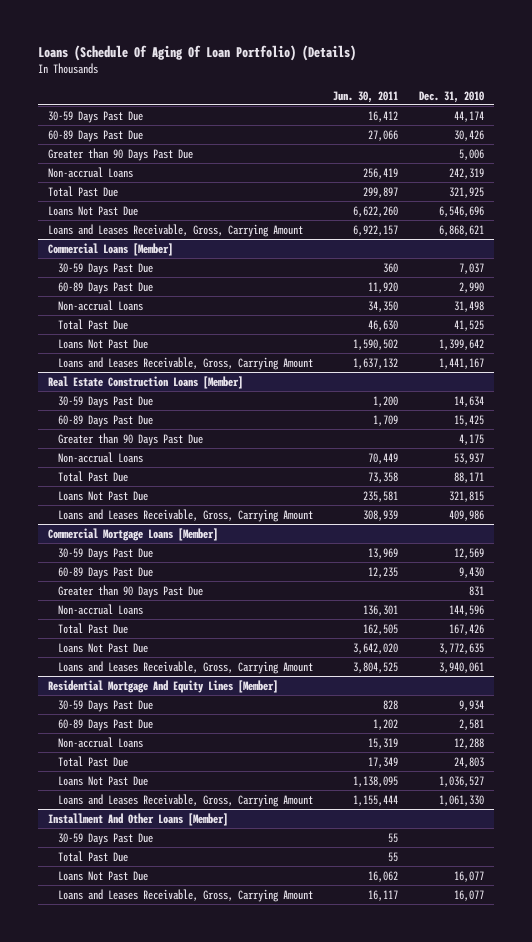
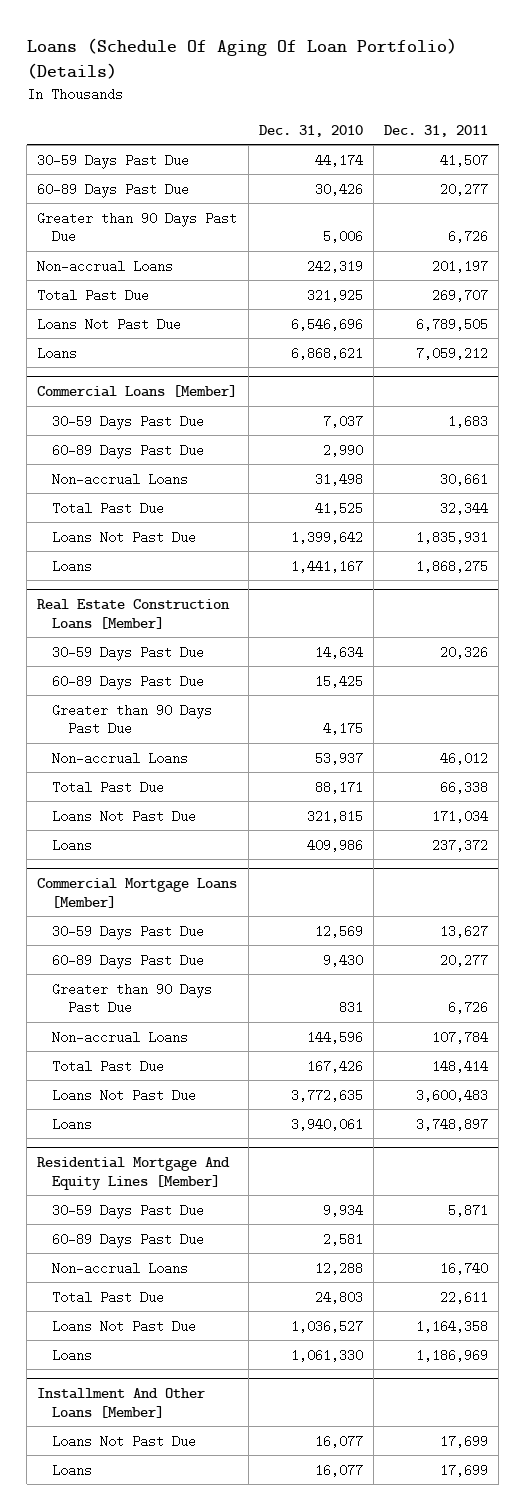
[333,90,399,103] Jun. 30, 2011 -> none
none -> [384,124,489,137] Dec. 31, 2011
[48,223,304,237] Loans and Leases Receivable, Gross, Carrying Amount -> [37,346,78,360] Loans
[57,356,313,370] Loans and Leases Receivable, Gross, Carrying Amount -> [52,559,93,573] Loans
[57,508,313,522] Loans and Leases Receivable, Gross, Carrying Amount -> [52,838,93,852] Loans
[57,660,313,674] Loans and Leases Receivable, Gross, Carrying Amount -> [52,1117,93,1131] Loans
[57,793,313,807] Loans and Leases Receivable, Gross, Carrying Amount -> [52,1348,93,1362] Loans
[57,832,153,845] 30-59 Days Past Due -> none
[57,850,128,862] Total Past Due -> none
[57,888,313,902] Loans and Leases Receivable, Gross, Carrying Amount -> [52,1463,93,1477] Loans

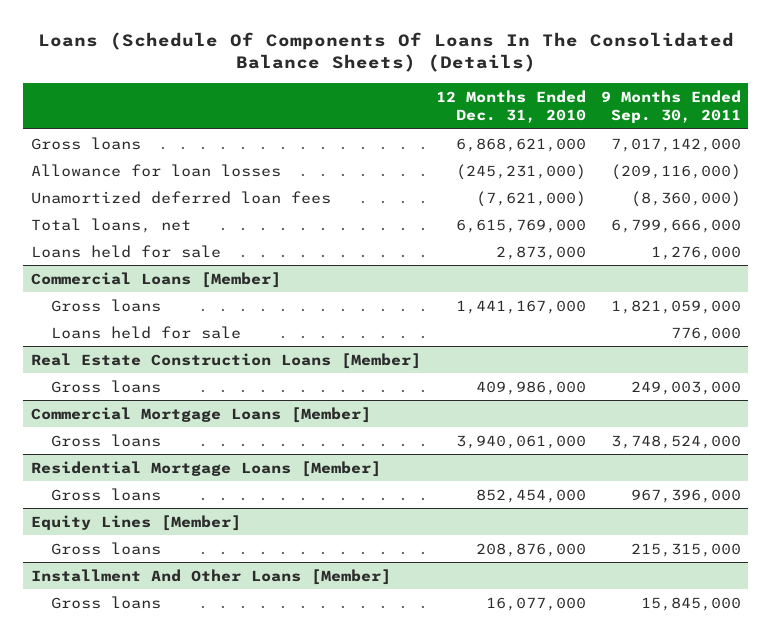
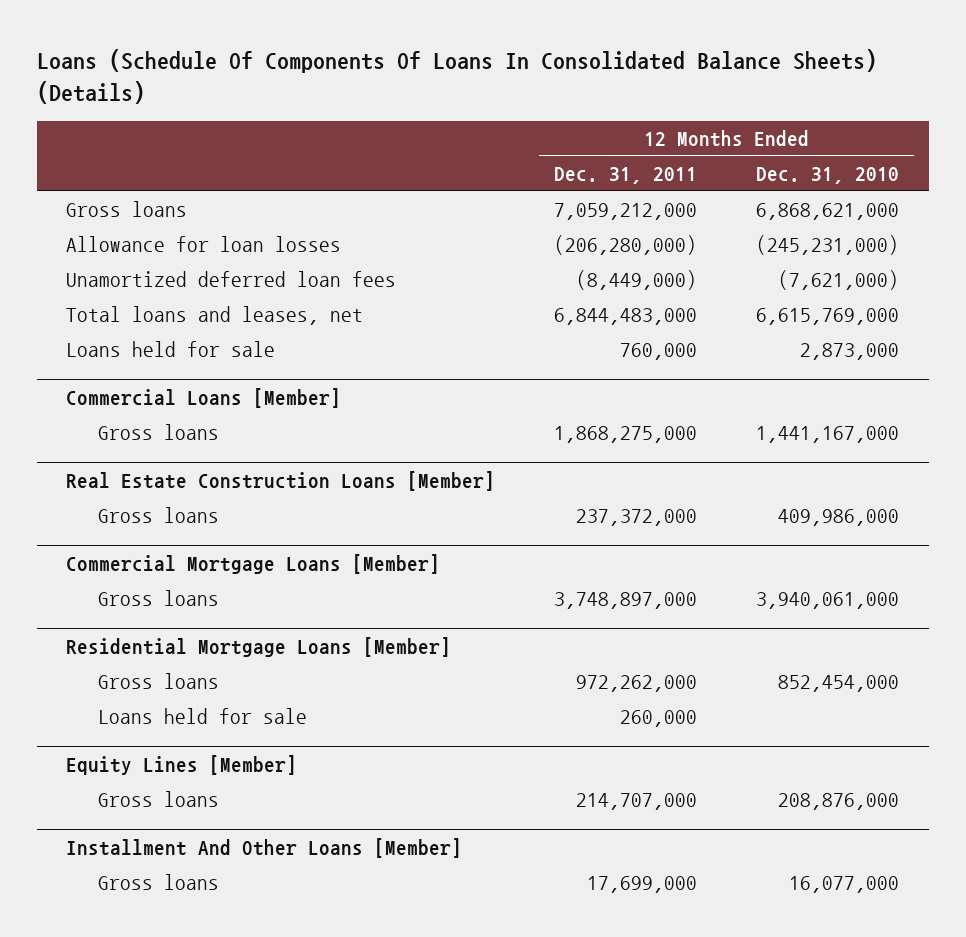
[37,31,734,73] Loans (Schedule Of Components Of Loans In The Consolidated Balance Sheets) (Details) -> [36,49,877,105] Loans (Schedule Of Components Of Loans In Consolidated Balance Sheets) (Details)
[600,89,741,124] 9 Months Ended Sep. 30, 2011 -> none
none -> [554,166,698,184] Dec. 31, 2011
[30,217,191,233] Total loans, net -> [66,306,364,326] Total loans and leases, net
[51,325,242,339] Loans held for sale -> none
none -> [98,708,308,725] Loans held for sale

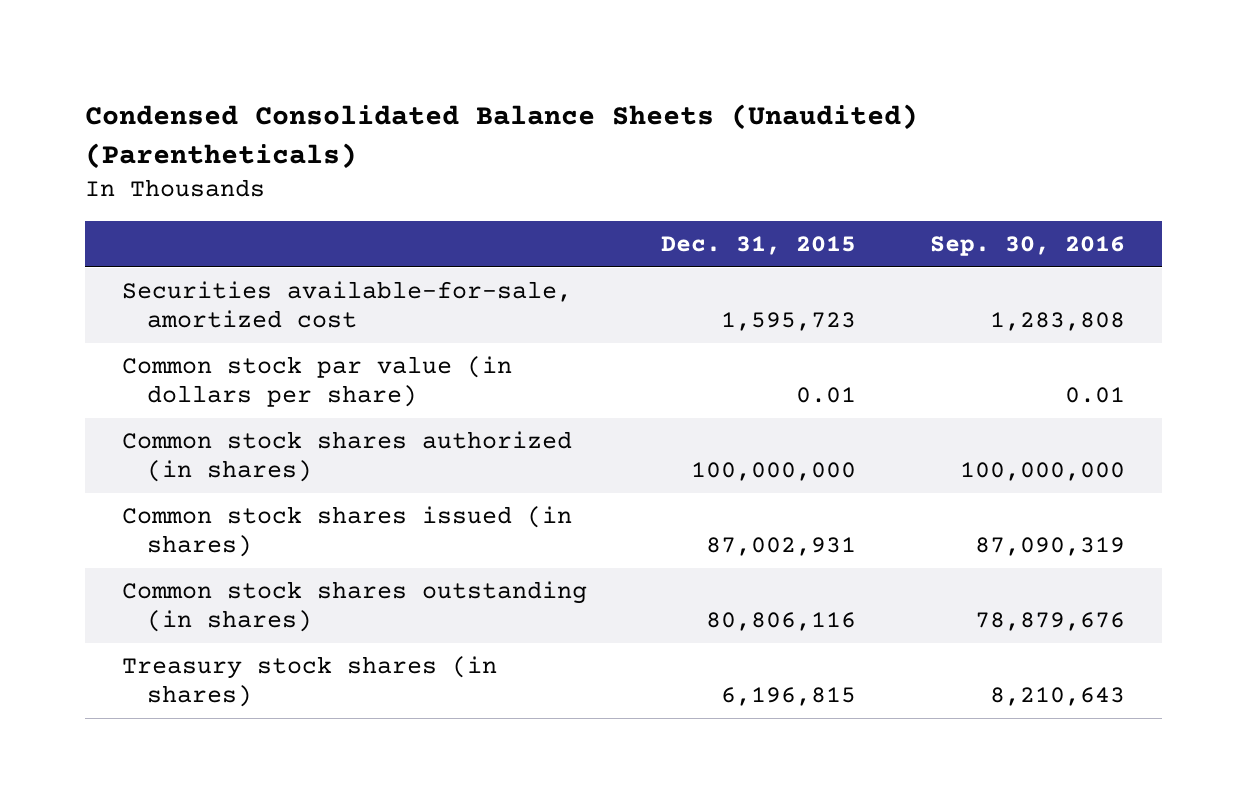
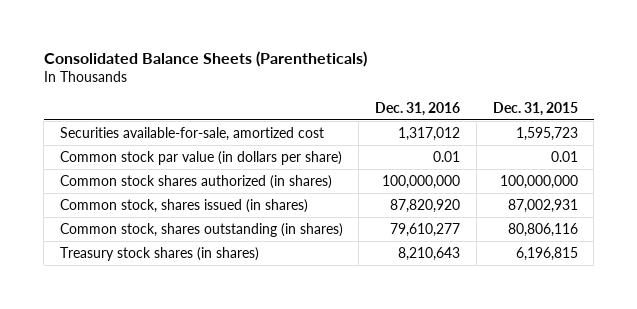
[85,104,919,169] Condensed Consolidated Balance Sheets (Unaudited) (Parentheticals) -> [43,51,367,68] Consolidated Balance Sheets (Parentheticals)
[930,236,1126,257] Sep. 30, 2016 -> none
none -> [375,101,461,116] Dec. 31, 2016
[122,505,573,558] Common stock shares issued (in shares) -> [59,198,308,213] Common stock, shares issued (in shares)
[122,580,588,633] Common stock shares outstanding (in shares) -> [59,222,343,237] Common stock, shares outstanding (in shares)

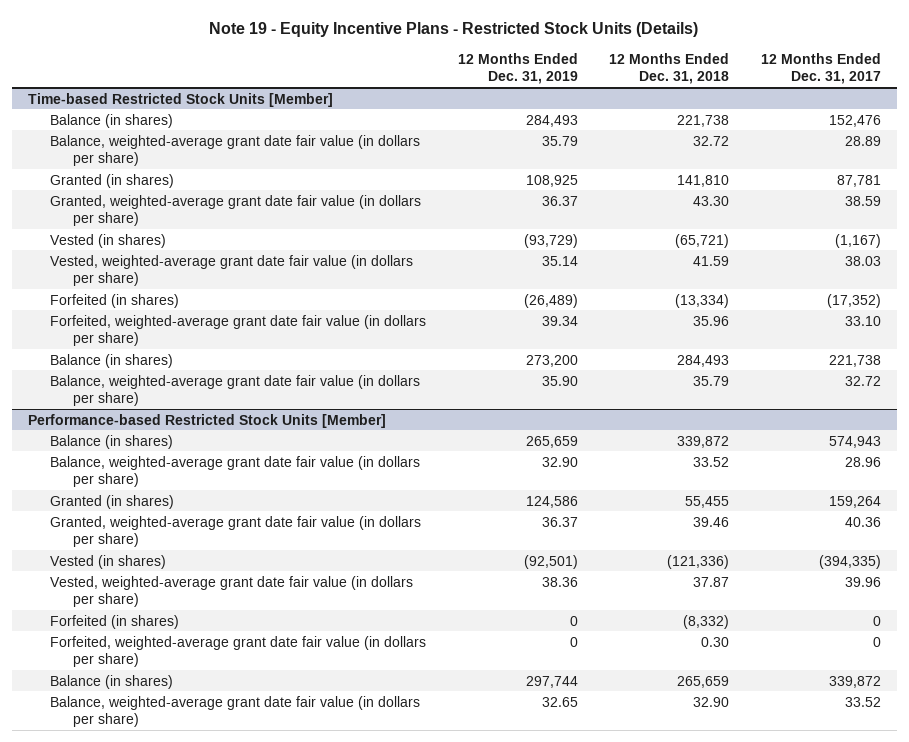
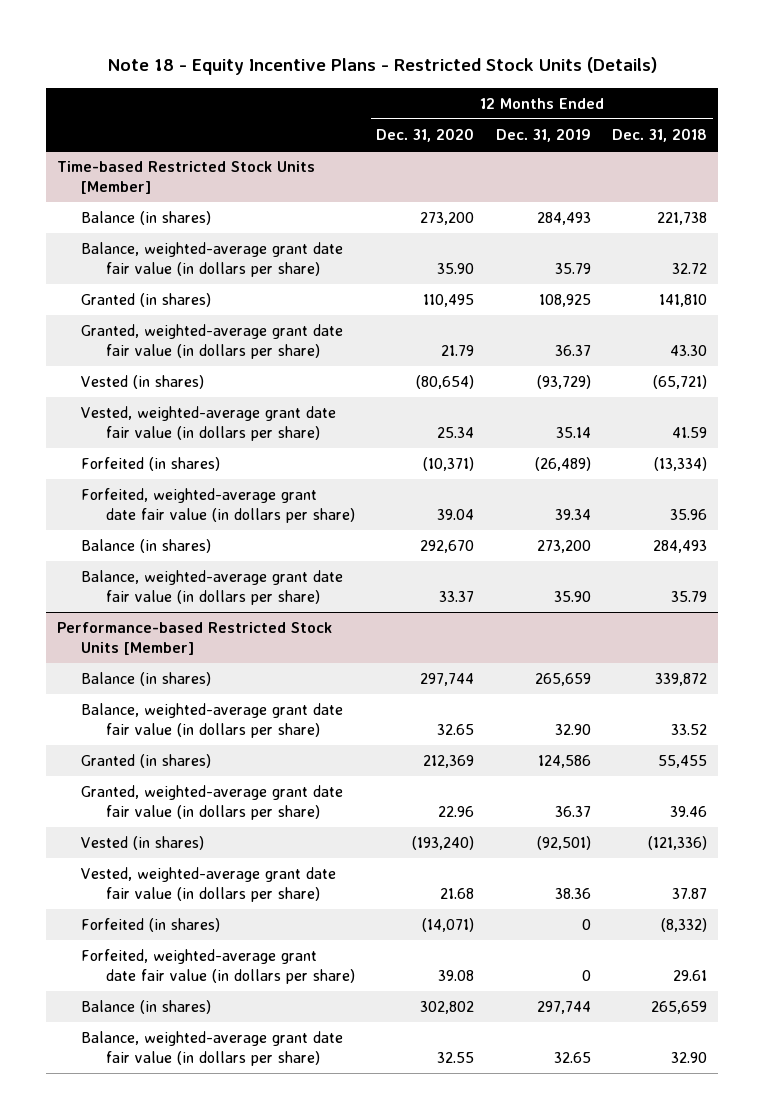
[209,22,699,38] Note 19 - Equity Incentive Plans - Restricted Stock Units (Details) -> [107,57,658,76] Note 18 - Equity Incentive Plans - Restricted Stock Units (Details)
[760,52,881,85] 12 Months Ended Dec. 31, 2017 -> none
none -> [376,128,475,143] Dec. 31, 2020
[701,636,730,647] 0.30 -> [673,970,708,982] 29.61

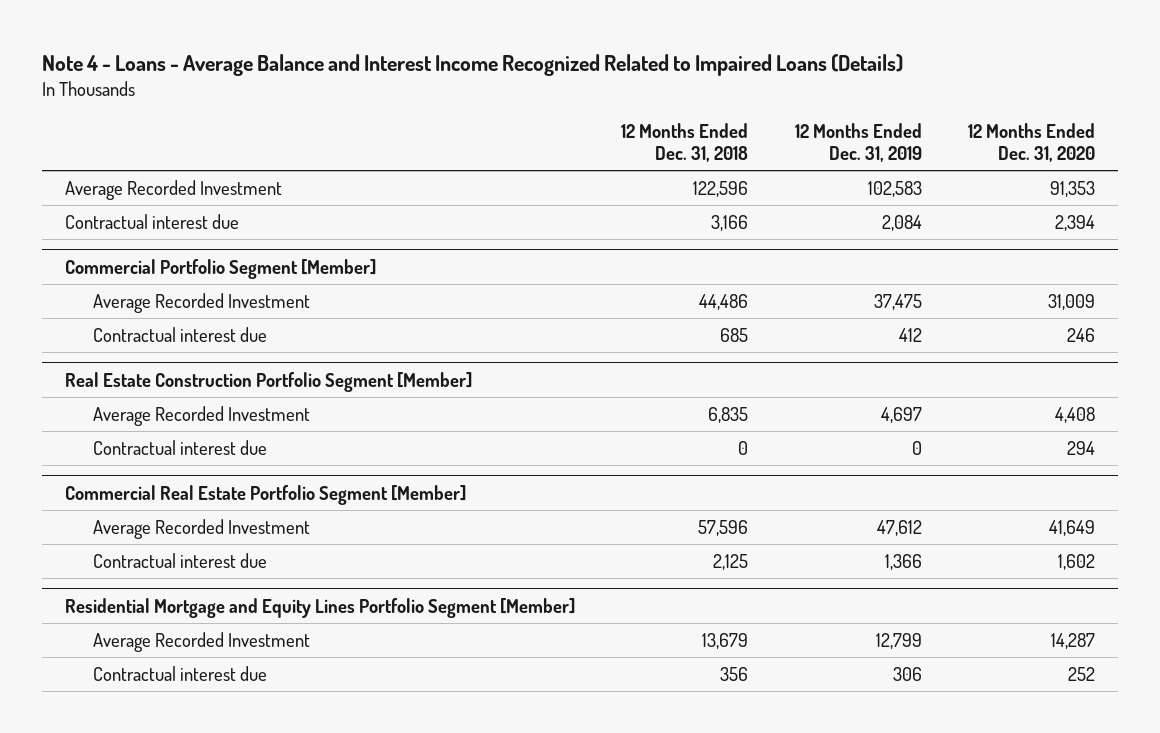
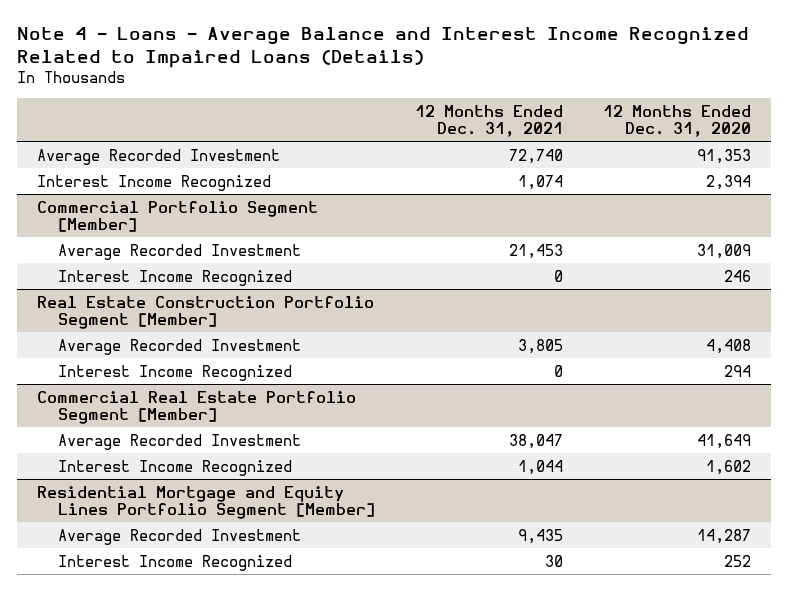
[621,123,749,163] 12 Months Ended Dec. 31, 2018 -> none
[794,123,922,163] 12 Months Ended Dec. 31, 2019 -> none
none -> [415,104,564,137] 12 Months Ended Dec. 31, 2021
[64,213,239,229] Contractual interest due -> [36,174,271,191] Interest Income Recognized
[93,326,268,342] Contractual interest due -> [58,269,293,286] Interest Income Recognized
[93,439,268,455] Contractual interest due -> [58,364,293,381] Interest Income Recognized
[93,552,268,568] Contractual interest due -> [58,459,293,476] Interest Income Recognized
[93,665,268,681] Contractual interest due -> [58,554,293,571] Interest Income Recognized

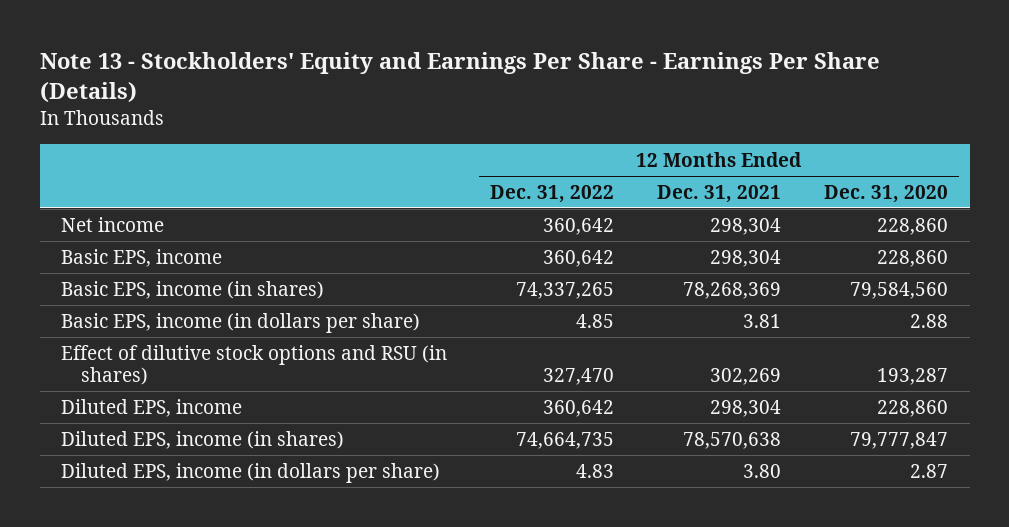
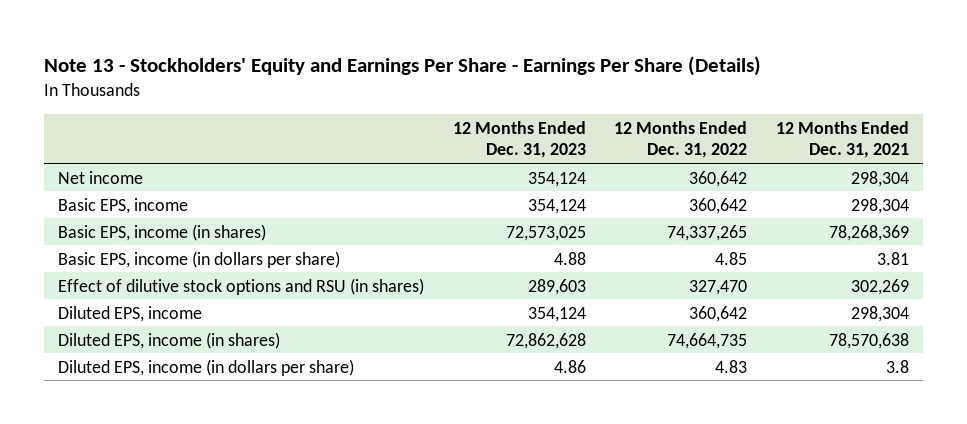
[824,184,949,203] Dec. 31, 2020 -> none
none -> [452,120,586,159] 12 Months Ended Dec. 31, 2023
[743,463,782,478] 3.80 -> [885,359,909,373] 3.8

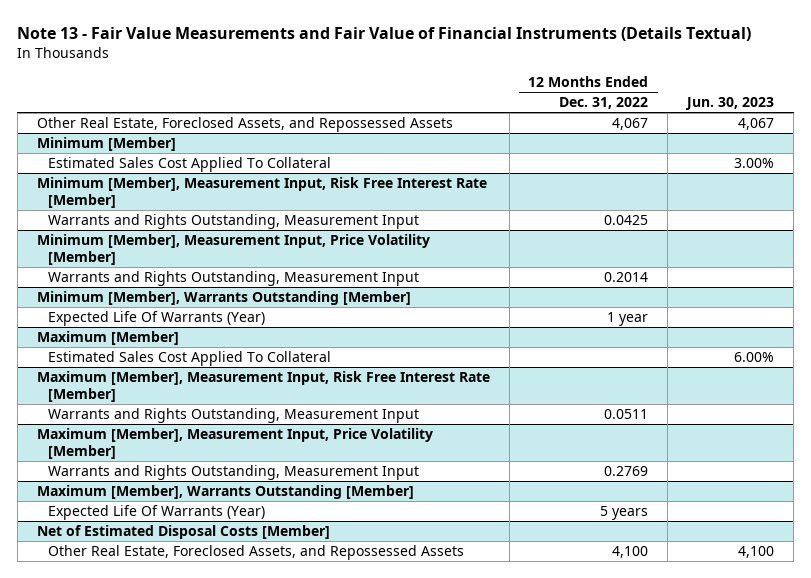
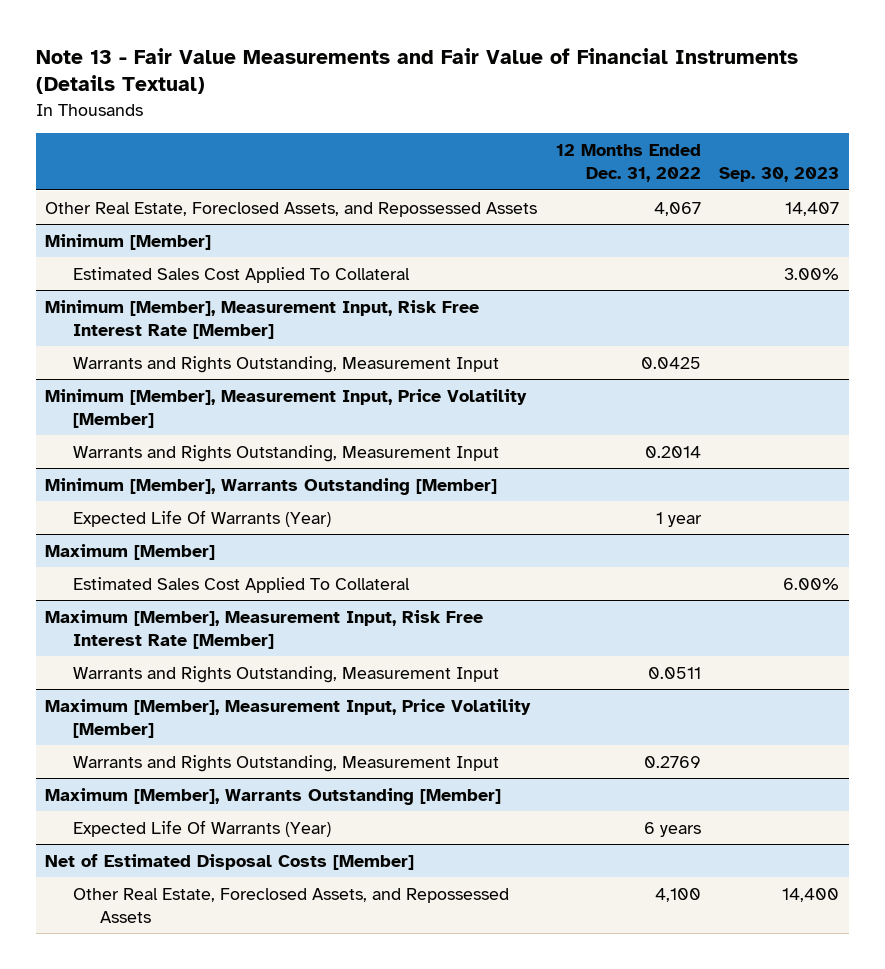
[685,97,775,111] Jun. 30, 2023 -> none
none -> [719,167,840,183] Sep. 30, 2023
[600,506,649,521] 5 years -> [643,821,701,837] 6 years

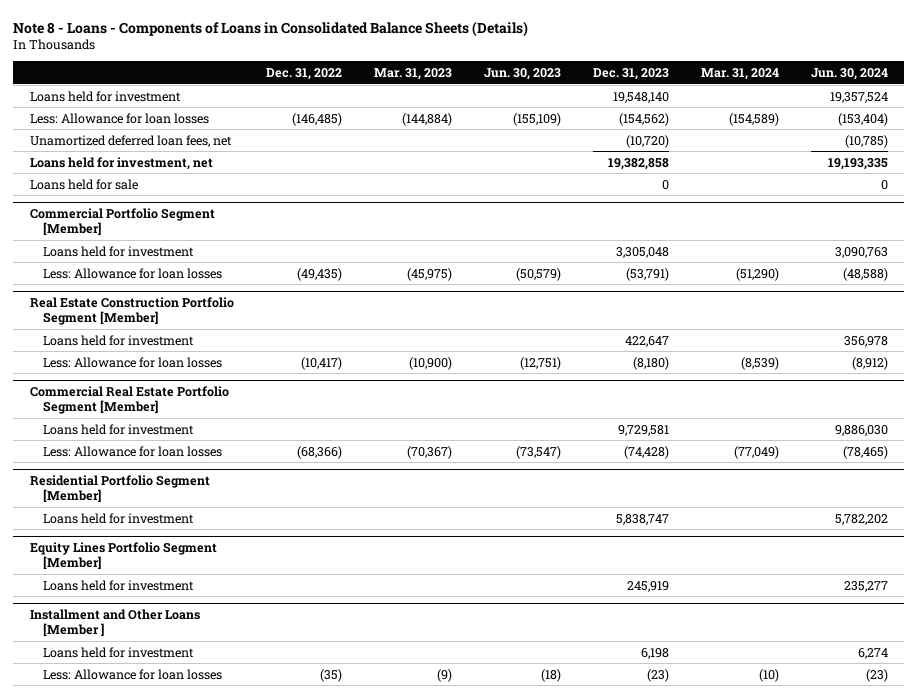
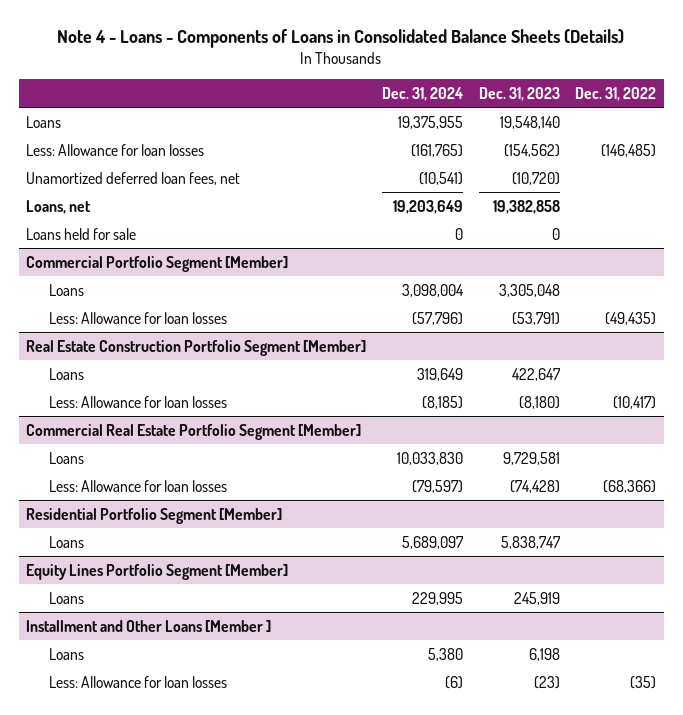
[13,20,529,37] Note 8 - Loans - Components of Loans in Consolidated Balance Sheets (Details) -> [57,28,625,48] Note 4 - Loans - Components of Loans in Consolidated Balance Sheets (Details)
[373,68,452,81] Mar. 31, 2023 -> none
[483,68,561,81] Jun. 30, 2023 -> none
[700,68,779,81] Mar. 31, 2024 -> none
[810,68,888,81] Jun. 30, 2024 -> none
none -> [382,86,464,101] Dec. 31, 2024
[29,90,181,102] Loans held for investment -> [26,115,62,128] Loans
[29,156,213,170] Loans held for investment, net -> [26,199,92,214] Loans, net
[43,245,195,257] Loans held for investment -> [49,283,85,296] Loans
[43,334,195,346] Loans held for investment -> [49,367,85,380] Loans
[43,423,195,435] Loans held for investment -> [49,451,85,464] Loans
[43,512,195,524] Loans held for investment -> [49,535,85,548] Loans
[43,579,195,591] Loans held for investment -> [49,591,85,604] Loans
[43,646,195,658] Loans held for investment -> [49,647,85,660] Loans

